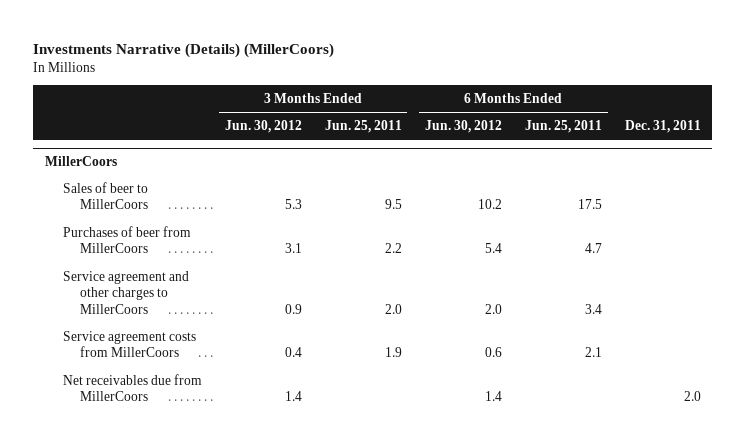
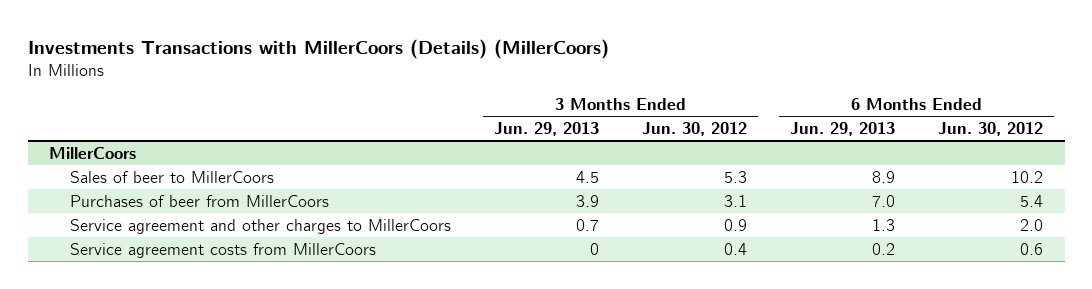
[33,43,335,59] Investments Narrative (Details) (MillerCoors) -> [27,38,609,59] Investments Transactions with MillerCoors (Details) (MillerCoors)
[324,120,402,134] Jun. 25, 2011 -> none
[524,120,602,134] Jun. 25, 2011 -> none
[624,120,701,134] Dec. 31, 2011 -> none
none -> [494,121,600,136] Jun. 29, 2013
none -> [790,121,896,136] Jun. 29, 2013
[62,373,202,402] Net receivables due from MillerCoors -> none

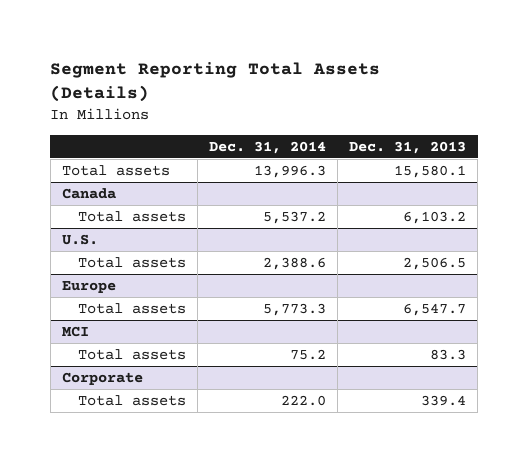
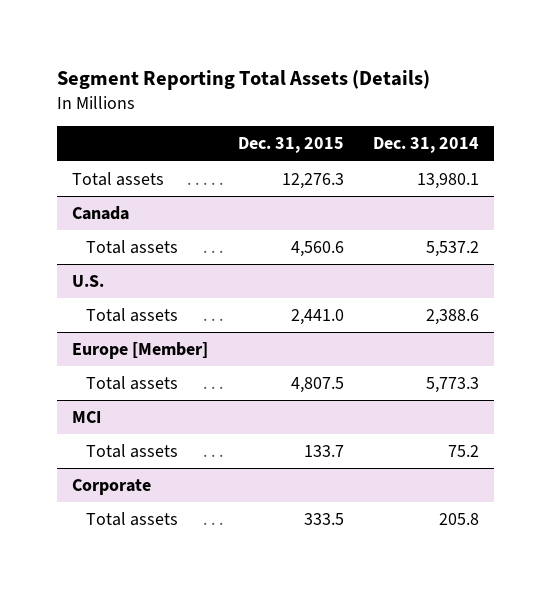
[349,140,467,154] Dec. 31, 2013 -> none
none -> [237,137,344,154] Dec. 31, 2015
[254,164,327,178] 13,996.3 -> [417,172,480,189] 13,980.1
[61,280,116,293] Europe -> [71,341,208,359] Europe [Member]
[281,394,327,406] 222.0 -> [439,512,480,525] 205.8

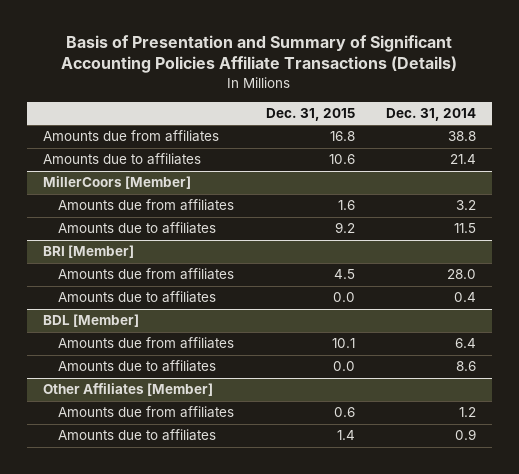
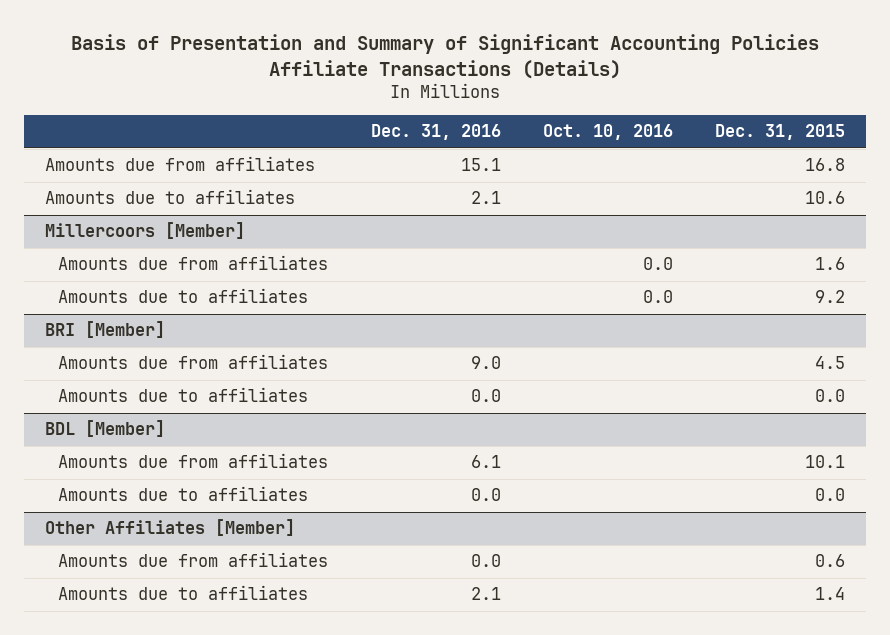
[386,108,477,122] Dec. 31, 2014 -> none
none -> [370,124,501,141] Dec. 31, 2016
none -> [542,124,673,141] Oct. 10, 2016
[42,176,191,190] MillerCoors [Member] -> [45,222,246,240] Millercoors [Member]

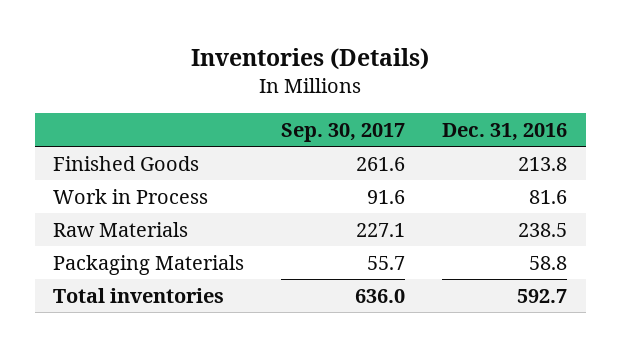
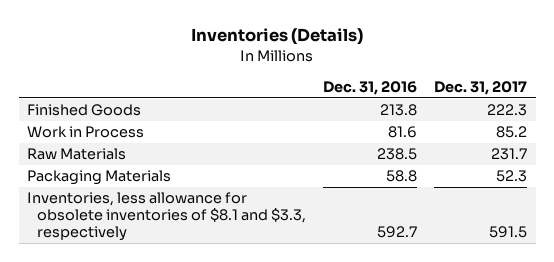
[281,122,406,142] Sep. 30, 2017 -> none
none -> [434,80,528,95] Dec. 31, 2017
[53,287,225,303] Total inventories -> [27,192,307,242] Inventories, less allowance for obsolete inventories of $8.1 and $3.3, respectively

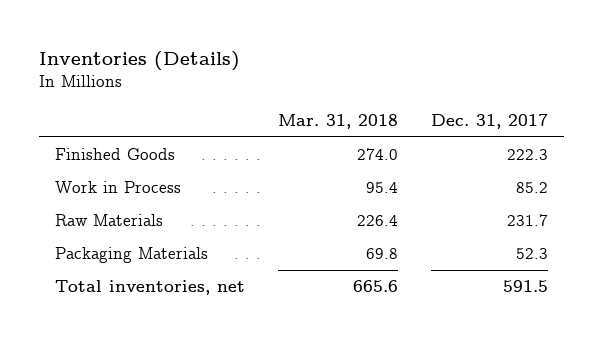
[323,80,418,95] Dec. 31, 2016 -> none
none -> [277,113,398,129] Mar. 31, 2018
[27,192,307,242] Inventories, less allowance for obsolete inventories of $8.1 and $3.3, respectively -> [55,280,246,296] Total inventories, net

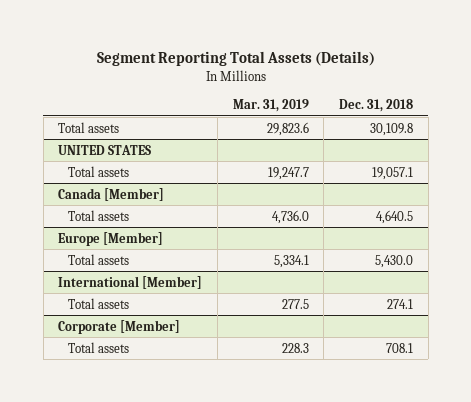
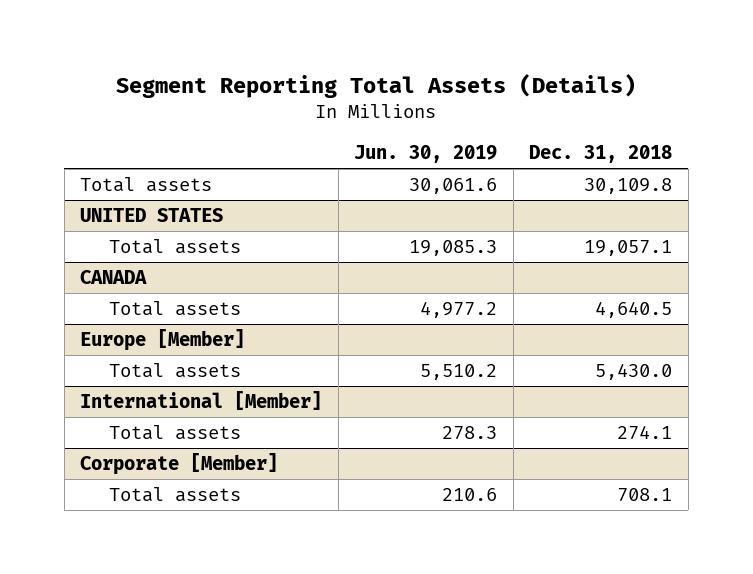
[232,99,309,113] Mar. 31, 2019 -> none
none -> [354,144,498,163] Jun. 30, 2019
[58,187,165,201] Canada [Member] -> [80,270,148,285] CANADA

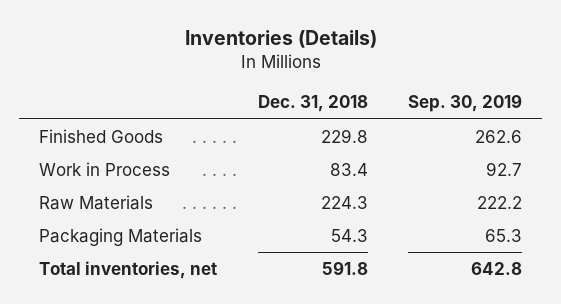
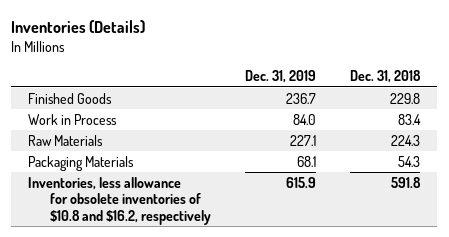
[407,94,522,113] Sep. 30, 2019 -> none
none -> [245,70,317,84] Dec. 31, 2019
[39,260,218,279] Total inventories, net -> [28,176,212,226] Inventories, less allowance for obsolete inventories of $10.8 and $16.2, respectively

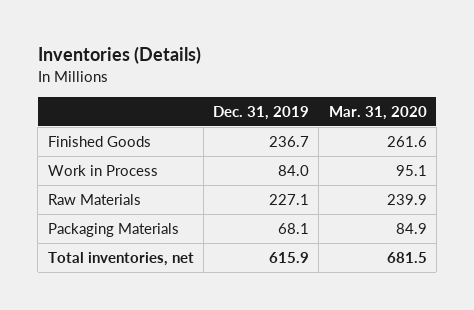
[350,70,422,84] Dec. 31, 2018 -> none
none -> [328,105,427,120] Mar. 31, 2020
[28,176,212,226] Inventories, less allowance for obsolete inventories of $10.8 and $16.2, respectively -> [47,251,194,266] Total inventories, net

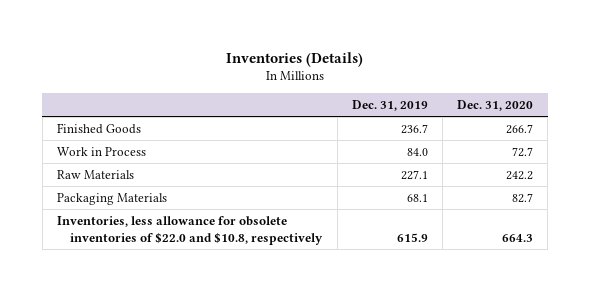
[328,105,427,120] Mar. 31, 2020 -> none
none -> [456,100,533,112] Dec. 31, 2020
[47,251,194,266] Total inventories, net -> [56,215,324,245] Inventories, less allowance for obsolete inventories of $22.0 and $10.8, respectively

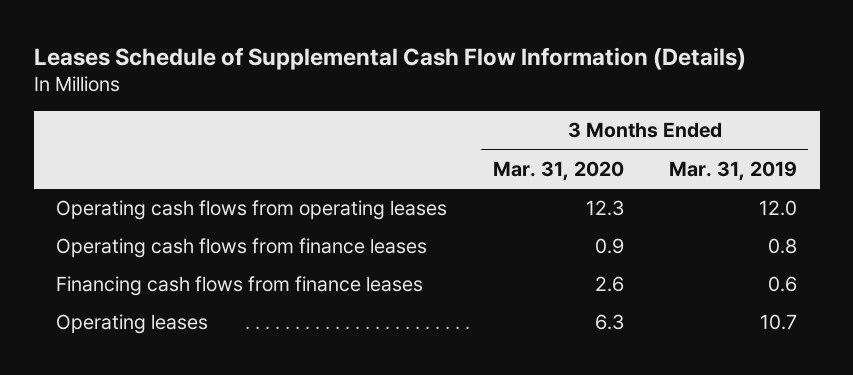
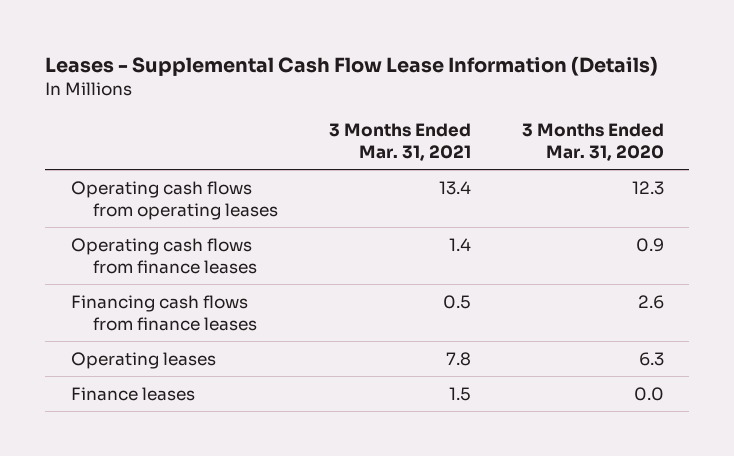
[33,46,746,70] Leases Schedule of Supplemental Cash Flow Information (Details) -> [45,55,659,76] Leases - Supplemental Cash Flow Lease Information (Details)
[668,160,797,181] Mar. 31, 2019 -> none
none -> [329,123,472,161] 3 Months Ended Mar. 31, 2021
none -> [70,386,195,401] Finance leases

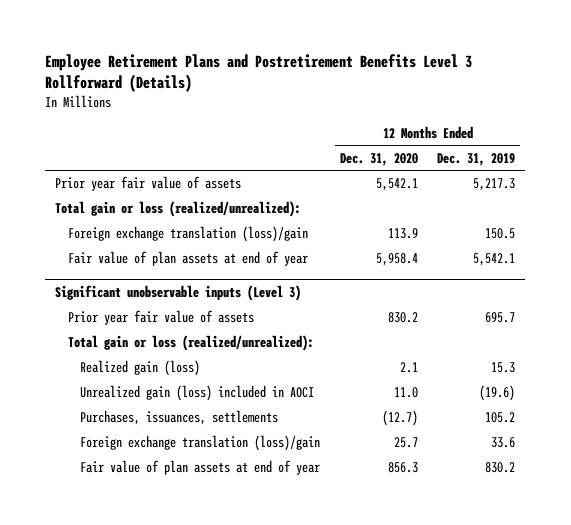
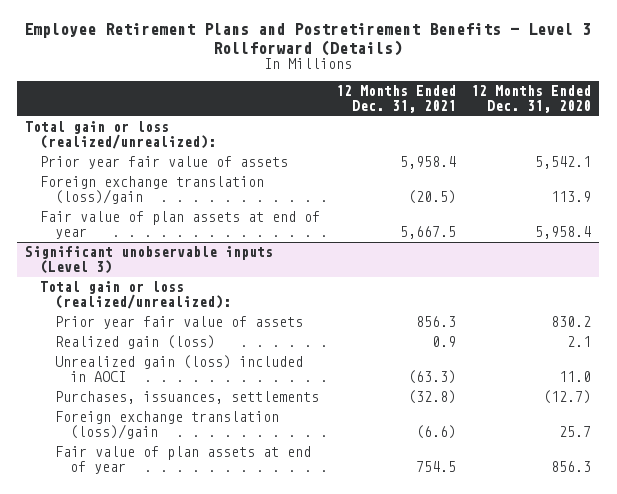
[45,53,473,93] Employee Retirement Plans and Postretirement Benefits Level 3 Rollforward (Details) -> [24,23,592,56] Employee Retirement Plans and Postretirement Benefits - Level 3 Rollforward (Details)
[437,152,516,166] Dec. 31, 2019 -> none
none -> [335,85,456,114] 12 Months Ended Dec. 31, 2021
[55,176,242,192] Prior year fair value of assets -> [40,156,289,170] Prior year fair value of assets
[67,310,254,326] Prior year fair value of assets -> [54,316,303,330] Prior year fair value of assets

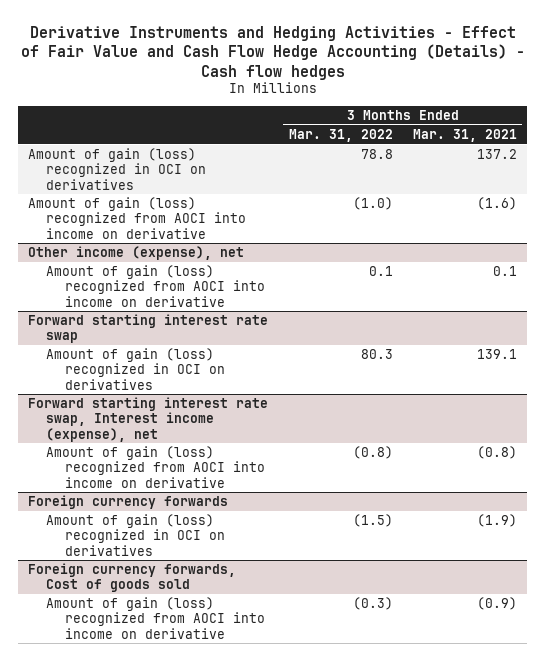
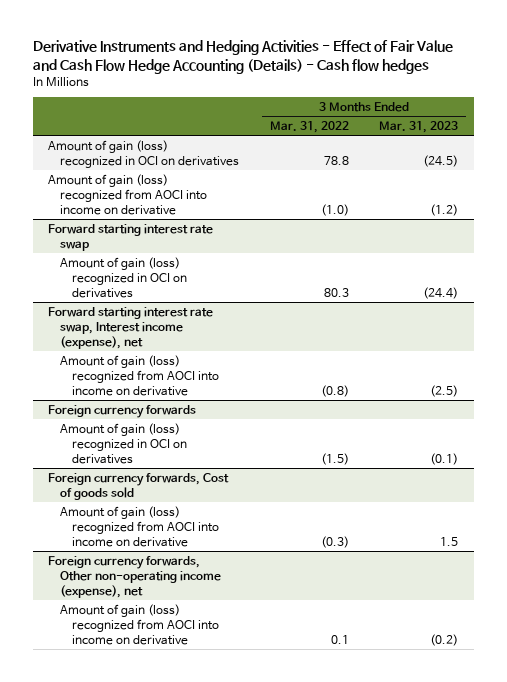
[412,128,517,142] Mar. 31, 2021 -> none
none -> [379,120,459,133] Mar. 31, 2023
[28,246,245,261] Other income (expense), net -> none
[46,265,265,307] Amount of gain (loss) recognized from AOCI into income on derivative -> none
none -> [48,555,222,598] Foreign currency forwards, Other non-operating income (expense), net
none -> [60,603,220,645] Amount of gain (loss) recognized from AOCI into income on derivative

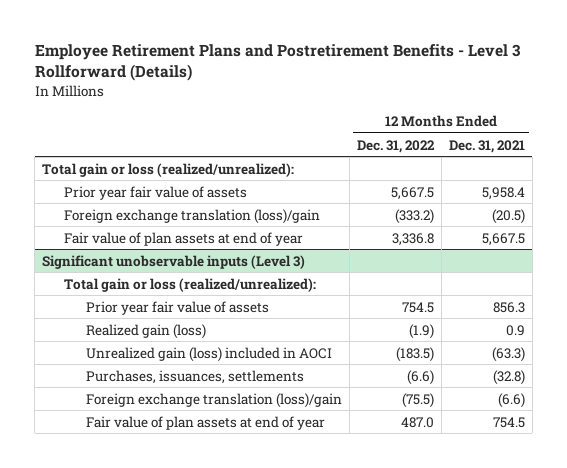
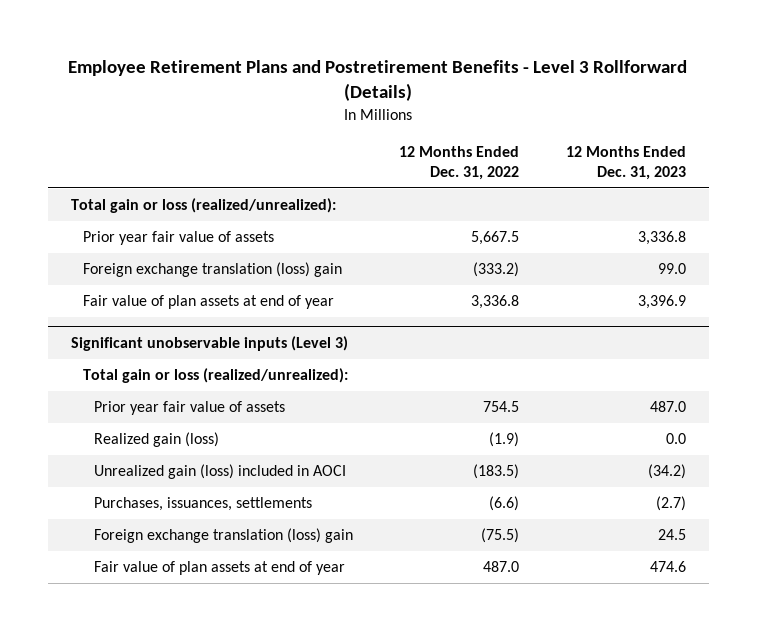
[448,139,525,153] Dec. 31, 2021 -> none
none -> [565,146,686,181] 12 Months Ended Dec. 31, 2023
[63,208,320,224] Foreign exchange translation (loss)/gain -> [82,262,342,278] Foreign exchange translation (loss) gain
[85,392,342,408] Foreign exchange translation (loss)/gain -> [94,528,354,544] Foreign exchange translation (loss) gain

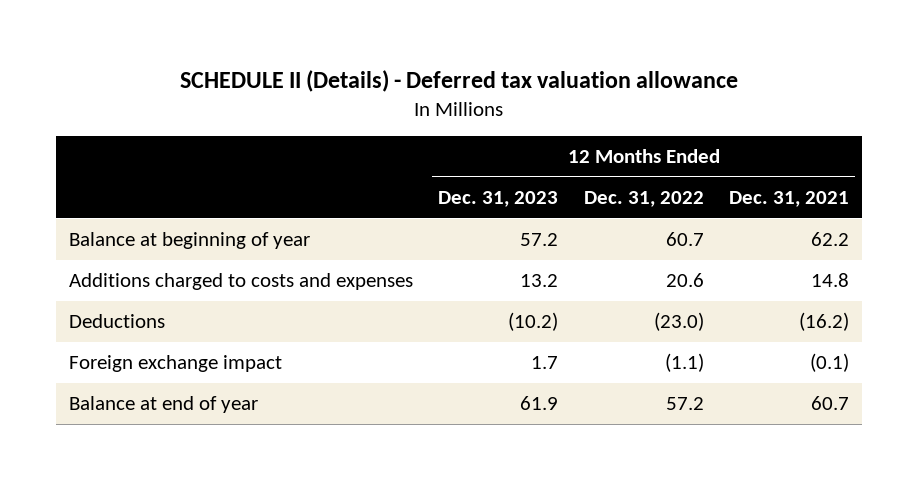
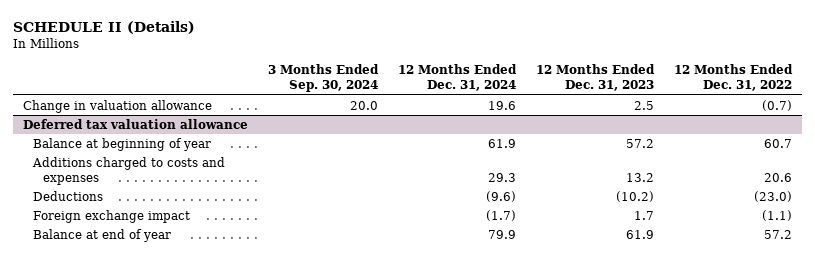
[179,69,738,92] SCHEDULE II (Details) - Deferred tax valuation allowance -> [12,20,195,34] SCHEDULE II (Details)
[728,191,849,208] Dec. 31, 2021 -> none
none -> [267,64,379,93] 3 Months Ended Sep. 30, 2024
none -> [397,64,517,92] 12 Months Ended Dec. 31, 2024
none -> [22,100,212,114] Change in valuation allowance
none -> [22,119,248,130] Deferred tax valuation allowance

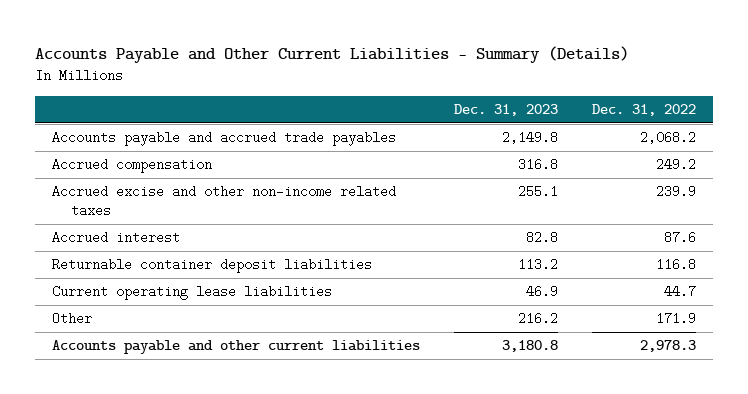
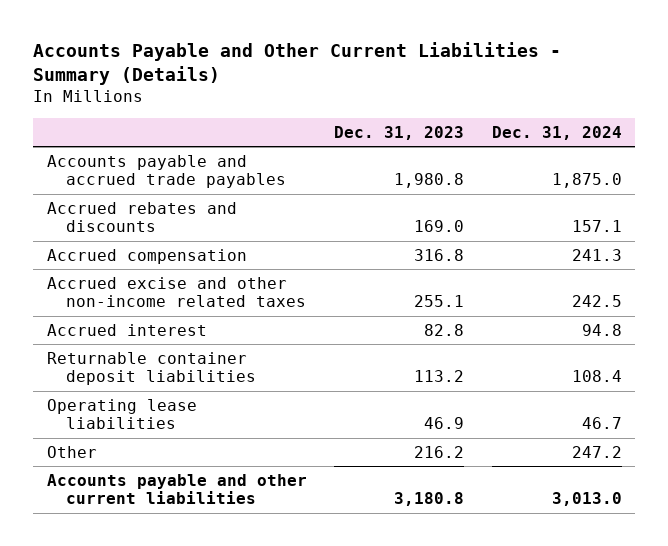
[591,104,696,117] Dec. 31, 2022 -> none
none -> [491,125,622,140] Dec. 31, 2024
[501,131,558,145] 2,149.8 -> [394,173,465,189] 1,980.8
none -> [46,201,237,233] Accrued rebates and discounts
[51,285,332,301] Current operating lease liabilities -> [46,398,197,430] Operating lease liabilities

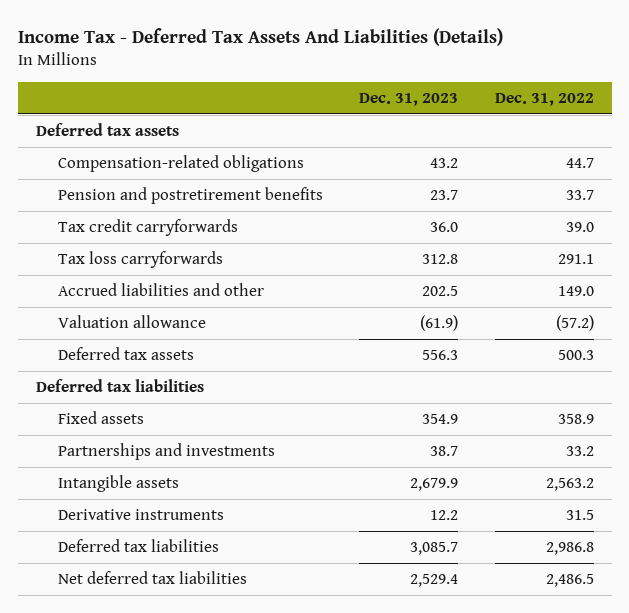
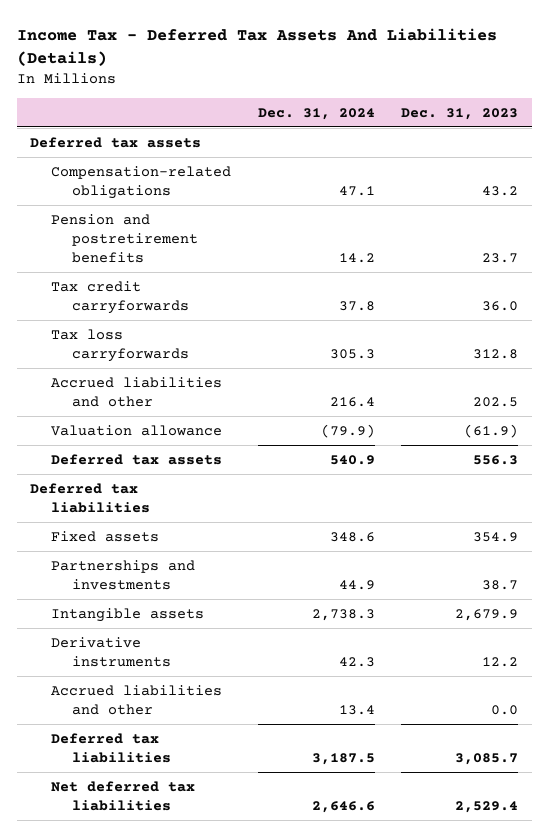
[494,92,594,106] Dec. 31, 2022 -> none
none -> [257,107,375,120] Dec. 31, 2024
none -> [50,684,222,715] Accrued liabilities and other

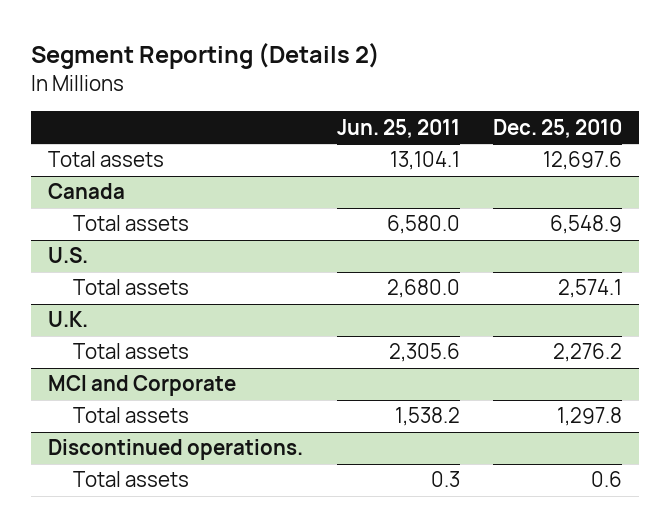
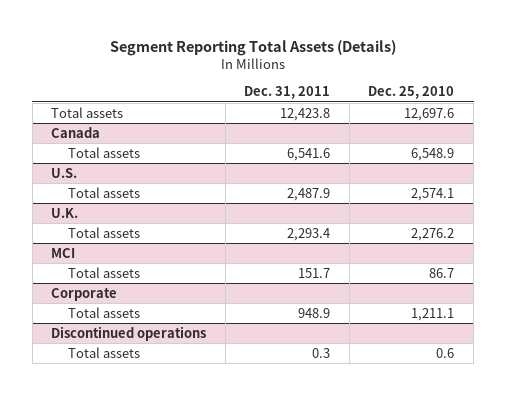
[31,43,381,70] Segment Reporting (Details 2) -> [109,39,396,56] Segment Reporting Total Assets (Details)
[336,118,460,138] Jun. 25, 2011 -> none
none -> [244,86,331,100] Dec. 31, 2011
[48,375,237,397] MCI and Corporate -> none
none -> [51,247,76,258] MCI
[557,407,623,427] 1,297.8 -> [429,267,455,278] 86.7
none -> [51,287,118,301] Corporate
none -> [67,306,140,318] Total assets
[48,439,304,461] Discontinued operations. -> [51,325,207,341] Discontinued operations

